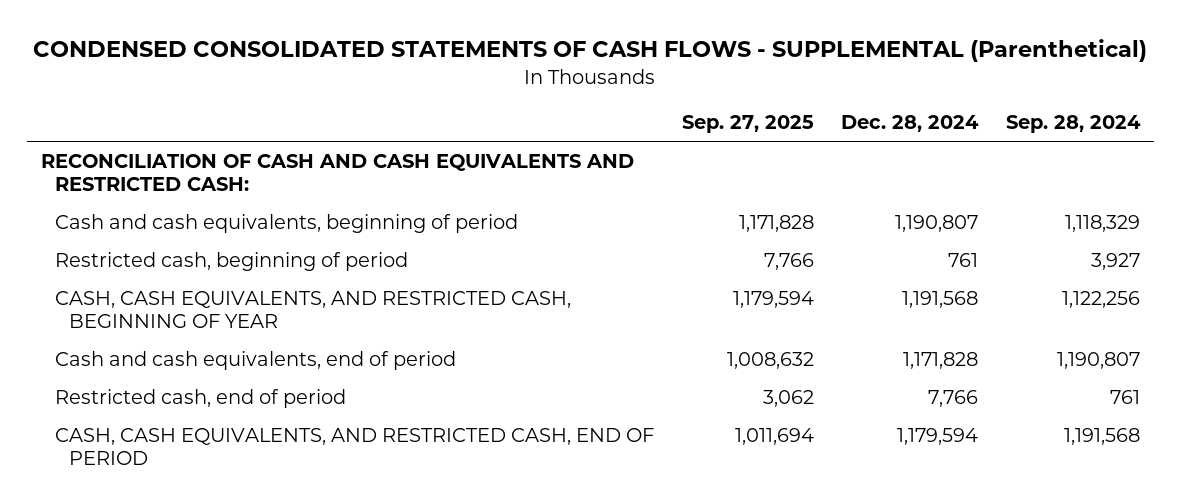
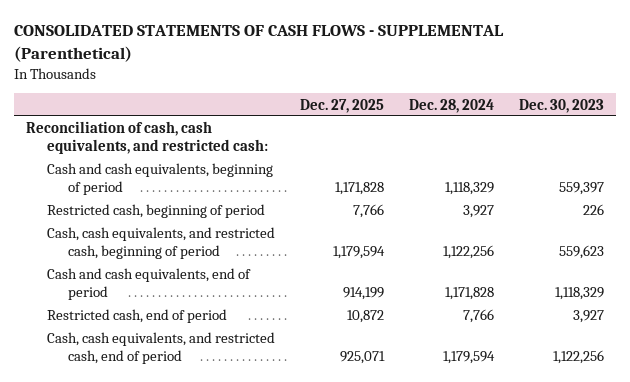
[33,39,1148,63] CONDENSED CONSOLIDATED STATEMENTS OF CASH FLOWS - SUPPLEMENTAL (Parenthetical) -> [13,25,504,62] CONSOLIDATED STATEMENTS OF CASH FLOWS - SUPPLEMENTAL (Parenthetical)
[681,115,814,134] Sep. 27, 2025 -> none
[1006,115,1142,134] Sep. 28, 2024 -> none
none -> [299,98,384,113] Dec. 27, 2025
none -> [518,98,604,113] Dec. 30, 2023
[40,153,634,191] RECONCILIATION OF CASH AND CASH EQUIVALENTS AND RESTRICTED CASH: -> [25,121,269,155] Reconciliation of cash, cash equivalents, and restricted cash:
[895,214,979,232] 1,190,807 -> [444,182,494,196] 1,118,329
[948,252,979,267] 761 -> [462,205,494,219] 3,927
[55,290,572,328] CASH, CASH EQUIVALENTS, AND RESTRICTED CASH, BEGINNING OF YEAR -> [47,227,276,260] Cash, cash equivalents, and restricted cash, beginning of period
[902,290,979,308] 1,191,568 -> [442,245,494,260] 1,122,256
[55,427,655,465] CASH, CASH EQUIVALENTS, AND RESTRICTED CASH, END OF PERIOD -> [47,332,276,365] Cash, cash equivalents, and restricted cash, end of period

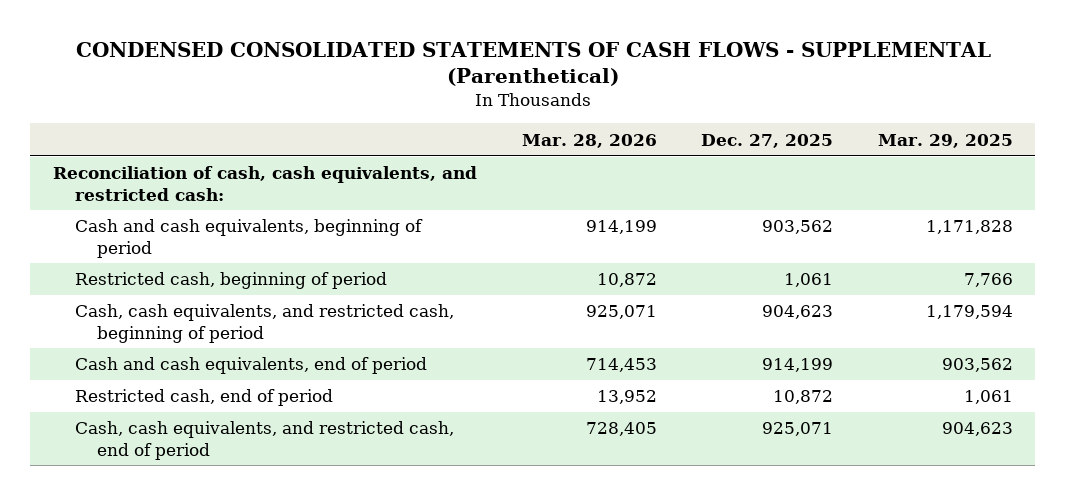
[13,25,504,62] CONSOLIDATED STATEMENTS OF CASH FLOWS - SUPPLEMENTAL (Parenthetical) -> [75,41,991,87] CONDENSED CONSOLIDATED STATEMENTS OF CASH FLOWS - SUPPLEMENTAL (Parenthetical)
[408,98,494,113] Dec. 28, 2024 -> none
[518,98,604,113] Dec. 30, 2023 -> none
none -> [521,133,657,148] Mar. 28, 2026
none -> [878,133,1014,148] Mar. 29, 2025
[334,182,384,196] 1,171,828 -> [762,220,834,235] 903,562
[352,204,384,219] 7,766 -> [784,273,834,288] 1,061
[332,246,385,260] 1,179,594 -> [762,305,834,320] 904,623

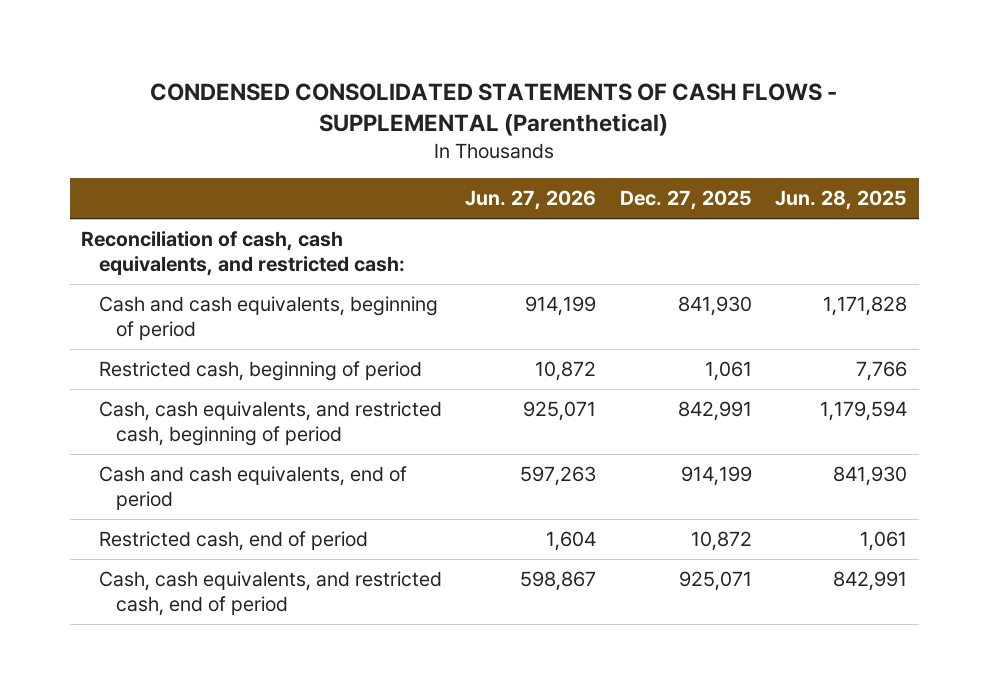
[521,133,657,148] Mar. 28, 2026 -> none
[878,133,1014,148] Mar. 29, 2025 -> none
none -> [465,190,597,211] Jun. 27, 2026
none -> [775,190,908,211] Jun. 28, 2025
[762,220,834,235] 903,562 -> [677,296,752,317] 841,930
[762,305,834,320] 904,623 -> [677,401,752,422] 842,991

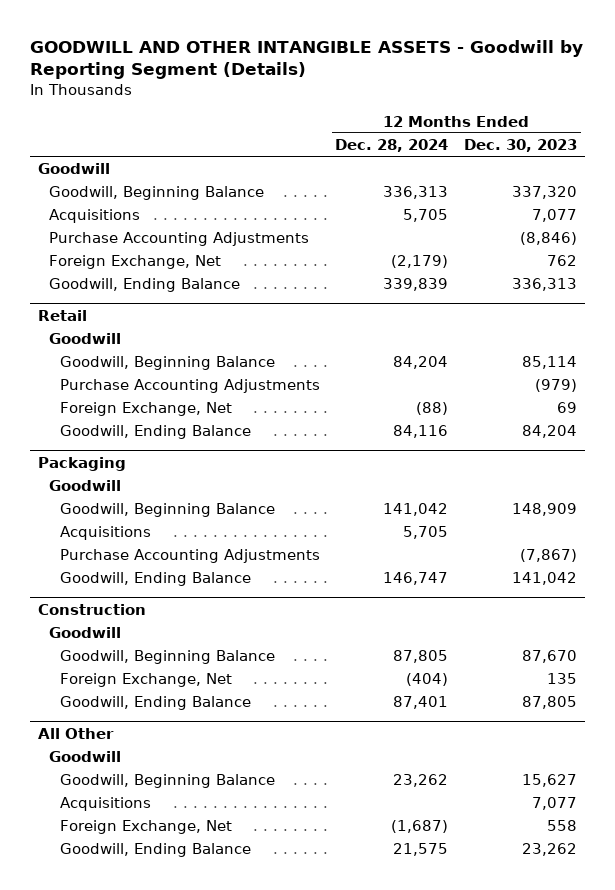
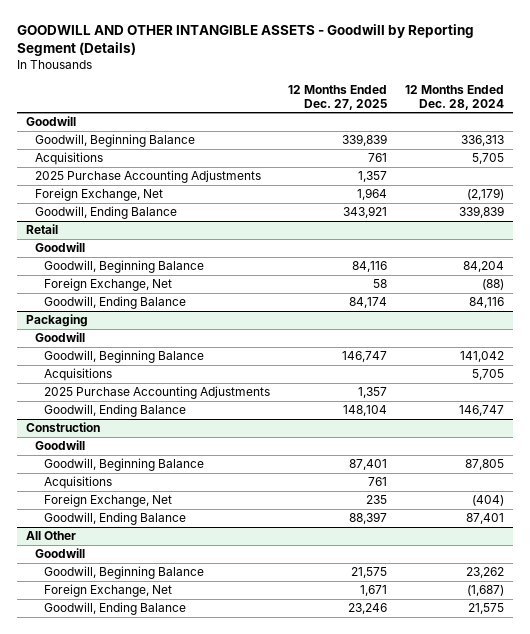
[463,138,577,152] Dec. 30, 2023 -> none
none -> [287,85,387,110] 12 Months Ended Dec. 27, 2025
[48,231,309,246] Purchase Accounting Adjustments -> [34,170,261,184] 2025 Purchase Accounting Adjustments
[60,378,321,393] Purchase Accounting Adjustments -> none
[60,548,321,563] Purchase Accounting Adjustments -> [44,386,271,400] 2025 Purchase Accounting Adjustments
none -> [44,476,113,490] Acquisitions
[60,796,152,811] Acquisitions -> none

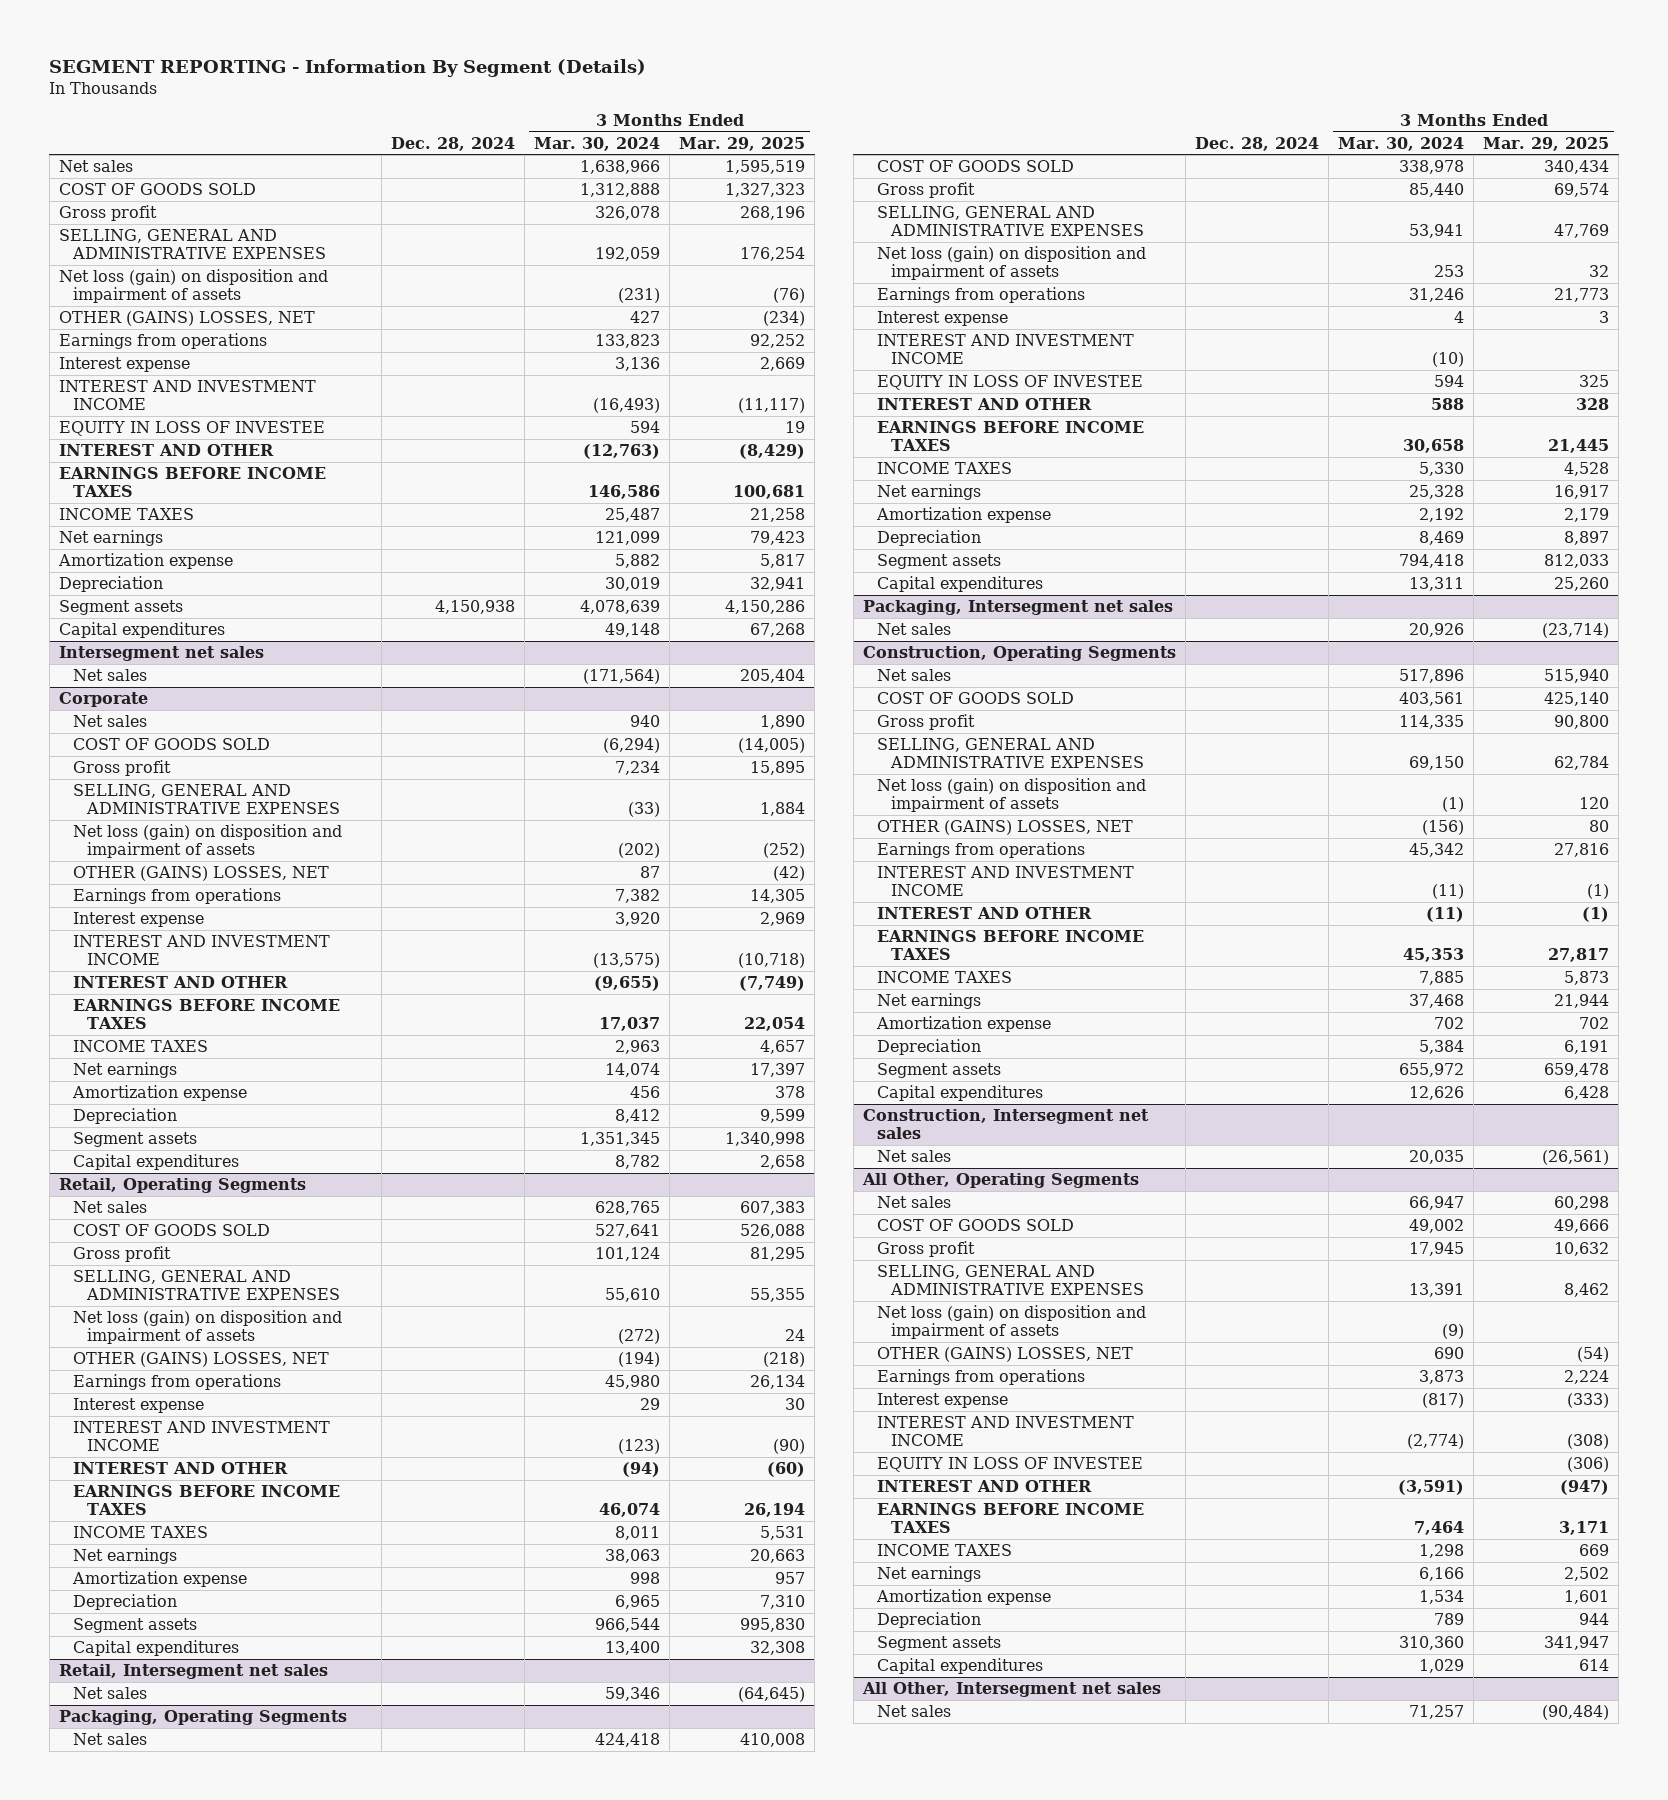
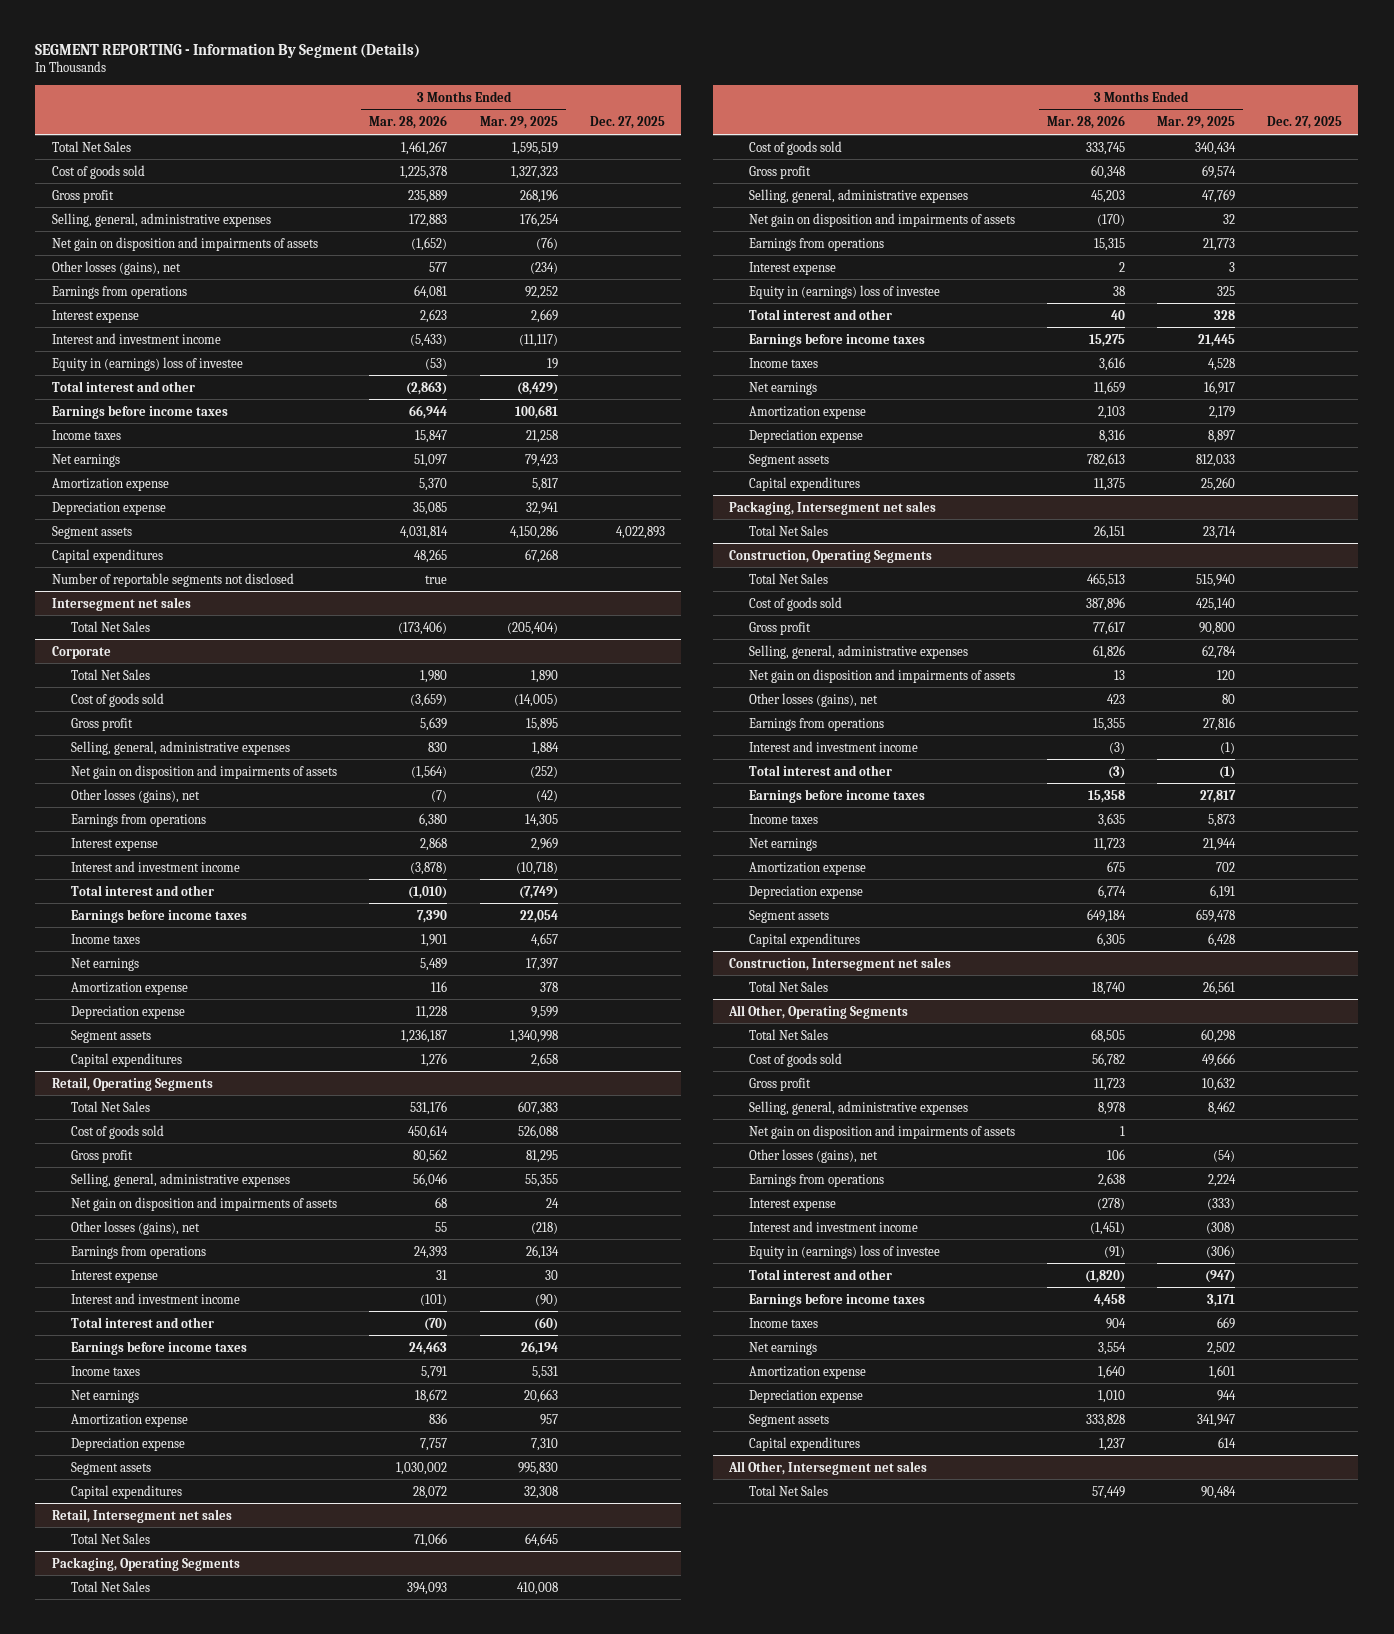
[390,136,515,151] Dec. 28, 2024 -> none
[534,136,661,151] Mar. 30, 2024 -> none
none -> [369,115,448,130] Mar. 28, 2026
none -> [589,116,665,130] Dec. 27, 2025
[58,159,133,172] Net sales -> [51,140,131,152] Total Net Sales
[58,182,256,195] COST OF GOODS SOLD -> [51,164,145,179] Cost of goods sold
[58,228,326,260] SELLING, GENERAL AND ADMINISTRATIVE EXPENSES -> [51,212,271,227] Selling, general, administrative expenses
[58,268,328,304] Net loss (gain) on disposition and impairment of assets -> [51,236,318,251] Net gain on disposition and impairments of assets
[58,310,315,326] OTHER (GAINS) LOSSES, NET -> [51,260,181,275] Other losses (gains), net
[58,379,316,411] INTEREST AND INVESTMENT INCOME -> [51,332,221,344] Interest and investment income
[58,420,325,436] EQUITY IN LOSS OF INVESTEE -> [51,356,243,371] Equity in (earnings) loss of investee
[58,443,274,456] INTEREST AND OTHER -> [51,380,195,392] Total interest and other
[58,466,326,498] EARNINGS BEFORE INCOME TAXES -> [51,404,228,419] Earnings before income taxes
[58,507,194,520] INCOME TAXES -> [51,429,121,440] Income taxes
[58,575,163,592] Depreciation -> [51,501,166,515] Depreciation expense
none -> [51,572,294,587] Number of reportable segments not disclosed
[72,668,147,681] Net sales -> [71,620,151,632] Total Net Sales
[740,668,806,683] 205,404 -> [506,621,558,635] (205,404)
[72,714,147,727] Net sales -> [71,668,151,680] Total Net Sales
[72,737,270,750] COST OF GOODS SOLD -> [71,692,165,707] Cost of goods sold
[72,783,340,815] SELLING, GENERAL AND ADMINISTRATIVE EXPENSES -> [71,740,291,755] Selling, general, administrative expenses
[72,823,342,859] Net loss (gain) on disposition and impairment of assets -> [71,764,338,779] Net gain on disposition and impairments of assets
[72,865,329,881] OTHER (GAINS) LOSSES, NET -> [71,788,201,803] Other losses (gains), net
[72,934,330,966] INTEREST AND INVESTMENT INCOME -> [71,860,241,872] Interest and investment income
[72,975,288,988] INTEREST AND OTHER -> [71,884,215,896] Total interest and other
[72,998,340,1030] EARNINGS BEFORE INCOME TAXES -> [71,908,248,923] Earnings before income taxes
[72,1039,208,1052] INCOME TAXES -> [71,933,141,944] Income taxes
[72,1107,177,1124] Depreciation -> [71,1005,186,1019] Depreciation expense
[72,1200,147,1213] Net sales -> [71,1100,151,1112] Total Net Sales
[72,1223,270,1236] COST OF GOODS SOLD -> [71,1124,165,1139] Cost of goods sold
[72,1269,340,1301] SELLING, GENERAL AND ADMINISTRATIVE EXPENSES -> [71,1172,291,1187] Selling, general, administrative expenses
[72,1309,342,1345] Net loss (gain) on disposition and impairment of assets -> [71,1196,338,1211] Net gain on disposition and impairments of assets
[72,1351,329,1367] OTHER (GAINS) LOSSES, NET -> [71,1220,201,1235] Other losses (gains), net
[72,1420,330,1452] INTEREST AND INVESTMENT INCOME -> [71,1292,241,1304] Interest and investment income
[72,1461,288,1474] INTEREST AND OTHER -> [71,1316,215,1328] Total interest and other
[72,1484,340,1516] EARNINGS BEFORE INCOME TAXES -> [71,1340,248,1355] Earnings before income taxes
[72,1525,208,1538] INCOME TAXES -> [71,1365,141,1376] Income taxes
[72,1593,177,1610] Depreciation -> [71,1437,186,1451] Depreciation expense
[72,1686,147,1699] Net sales -> [71,1532,151,1544] Total Net Sales
[738,1686,806,1702] (64,645) -> [524,1532,558,1547] 64,645
[72,1732,147,1745] Net sales -> [71,1580,151,1592] Total Net Sales
[876,159,1074,172] COST OF GOODS SOLD -> [748,140,842,155] Cost of goods sold
[876,205,1145,237] SELLING, GENERAL AND ADMINISTRATIVE EXPENSES -> [748,188,968,203] Selling, general, administrative expenses
[876,245,1146,281] Net loss (gain) on disposition and impairment of assets -> [748,212,1015,227] Net gain on disposition and impairments of assets
[876,333,1134,365] INTEREST AND INVESTMENT INCOME -> none
[876,374,1143,390] EQUITY IN LOSS OF INVESTEE -> [748,284,940,299] Equity in (earnings) loss of investee
[876,397,1092,410] INTEREST AND OTHER -> [748,308,892,320] Total interest and other
[876,420,1144,452] EARNINGS BEFORE INCOME TAXES -> [748,332,925,347] Earnings before income taxes
[876,461,1012,474] INCOME TAXES -> [748,357,818,368] Income taxes
[876,529,981,546] Depreciation -> [748,429,863,443] Depreciation expense
[876,622,951,635] Net sales -> [748,524,828,536] Total Net Sales
[1542,622,1610,638] (23,714) -> [1202,525,1236,539] 23,714
[876,668,951,681] Net sales -> [748,572,828,584] Total Net Sales
[876,691,1074,704] COST OF GOODS SOLD -> [748,596,842,611] Cost of goods sold
[876,737,1145,769] SELLING, GENERAL AND ADMINISTRATIVE EXPENSES -> [748,644,968,659] Selling, general, administrative expenses
[876,777,1146,813] Net loss (gain) on disposition and impairment of assets -> [748,668,1015,683] Net gain on disposition and impairments of assets
[876,819,1133,835] OTHER (GAINS) LOSSES, NET -> [748,692,878,707] Other losses (gains), net
[876,865,1134,897] INTEREST AND INVESTMENT INCOME -> [748,740,918,752] Interest and investment income
[876,906,1092,919] INTEREST AND OTHER -> [748,764,892,776] Total interest and other
[876,929,1144,961] EARNINGS BEFORE INCOME TAXES -> [748,788,925,803] Earnings before income taxes
[876,970,1012,983] INCOME TAXES -> [748,813,818,824] Income taxes
[876,1038,981,1055] Depreciation -> [748,885,863,899] Depreciation expense
[876,1149,951,1162] Net sales -> [748,980,828,992] Total Net Sales
[1542,1149,1610,1165] (26,561) -> [1202,980,1235,995] 26,561
[876,1195,951,1208] Net sales -> [748,1028,828,1040] Total Net Sales
[876,1218,1074,1231] COST OF GOODS SOLD -> [748,1052,842,1067] Cost of goods sold
[876,1264,1145,1296] SELLING, GENERAL AND ADMINISTRATIVE EXPENSES -> [748,1100,968,1115] Selling, general, administrative expenses
[876,1304,1146,1340] Net loss (gain) on disposition and impairment of assets -> [748,1124,1015,1139] Net gain on disposition and impairments of assets
[876,1346,1133,1362] OTHER (GAINS) LOSSES, NET -> [748,1148,878,1163] Other losses (gains), net
[876,1415,1134,1447] INTEREST AND INVESTMENT INCOME -> [748,1220,918,1232] Interest and investment income
[876,1456,1143,1472] EQUITY IN LOSS OF INVESTEE -> [748,1244,940,1259] Equity in (earnings) loss of investee
[876,1479,1092,1492] INTEREST AND OTHER -> [748,1268,892,1280] Total interest and other
[876,1502,1144,1534] EARNINGS BEFORE INCOME TAXES -> [748,1292,925,1307] Earnings before income taxes
[876,1543,1012,1556] INCOME TAXES -> [748,1317,818,1328] Income taxes
[876,1611,981,1628] Depreciation -> [748,1389,863,1403] Depreciation expense
[876,1704,951,1717] Net sales -> [748,1484,828,1496] Total Net Sales
[1542,1704,1610,1720] (90,484) -> [1200,1485,1236,1499] 90,484

